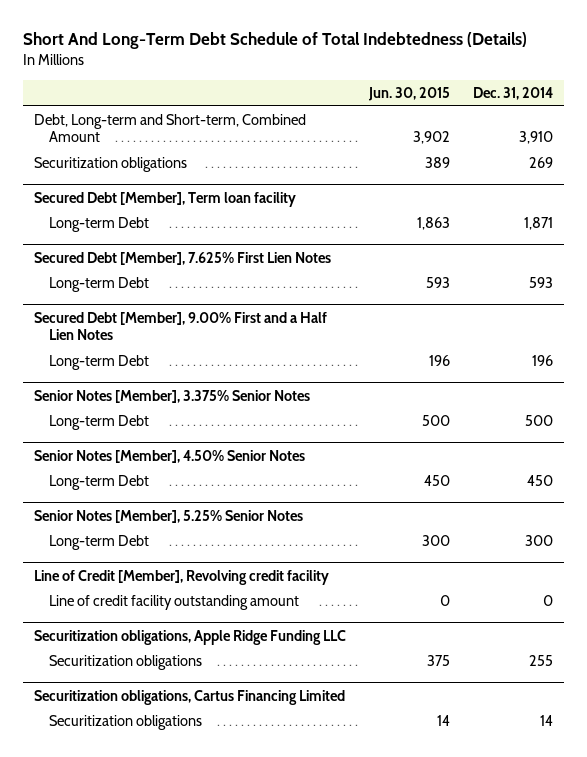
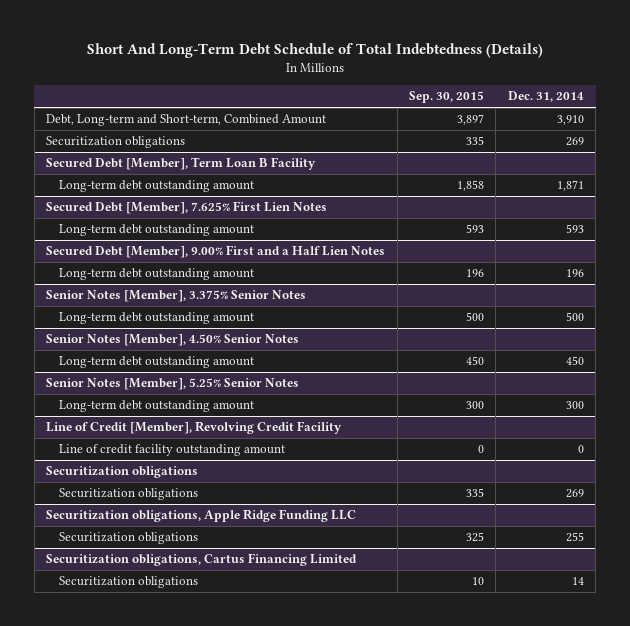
[367,86,450,101] Jun. 30, 2015 -> none
none -> [408,91,484,104] Sep. 30, 2015
[34,191,297,207] Secured Debt [Member], Term loan facility -> [46,157,317,171] Secured Debt [Member], Term Loan B Facility
[49,216,150,232] Long-term Debt -> [58,180,254,193] Long-term debt outstanding amount
[49,276,150,292] Long-term Debt -> [58,224,254,237] Long-term debt outstanding amount
[49,354,150,370] Long-term Debt -> [58,268,254,281] Long-term debt outstanding amount
[49,414,150,430] Long-term Debt -> [58,312,254,325] Long-term debt outstanding amount
[49,474,150,490] Long-term Debt -> [58,356,254,369] Long-term debt outstanding amount
[49,534,150,550] Long-term Debt -> [58,400,254,413] Long-term debt outstanding amount
[34,569,330,585] Line of Credit [Member], Revolving credit facility -> [46,421,343,435] Line of Credit [Member], Revolving Credit Facility
none -> [46,466,199,479] Securitization obligations
none -> [58,488,198,501] Securitization obligations

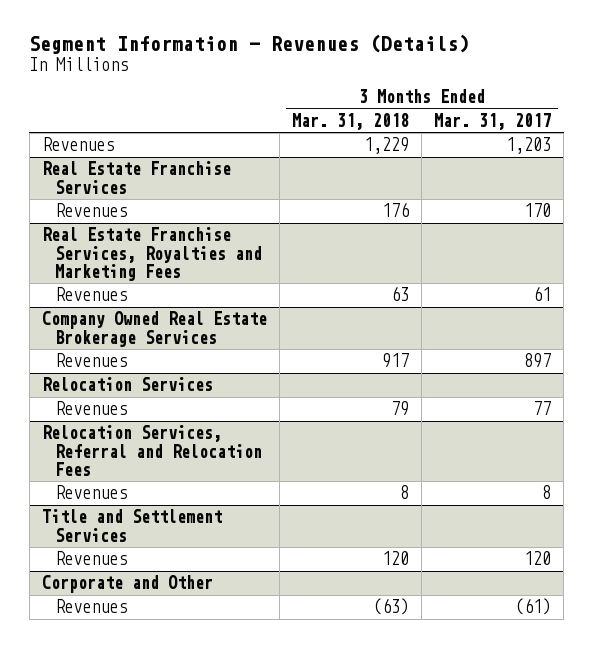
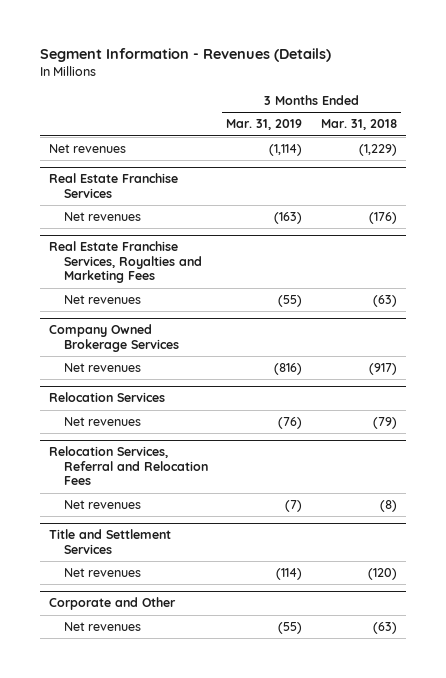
[434,113,552,131] Mar. 31, 2017 -> none
none -> [226,119,303,131] Mar. 31, 2019
[41,137,114,152] Revenues -> [49,144,127,154] Net revenues
[364,137,410,155] 1,229 -> [358,144,397,157] (1,229)
[55,203,128,218] Revenues -> [64,212,142,222] Net revenues
[382,202,410,218] 176 -> [368,212,397,225] (176)
[55,287,128,302] Revenues -> [64,295,142,305] Net revenues
[391,286,410,302] 63 -> [372,295,397,308] (63)
[41,311,267,347] Company Owned Real Estate Brokerage Services -> [49,324,180,352] Company Owned Brokerage Services
[55,353,128,368] Revenues -> [64,363,142,373] Net revenues
[382,353,410,369] 917 -> [368,363,397,376] (917)
[55,401,128,416] Revenues -> [64,417,142,427] Net revenues
[391,401,410,417] 79 -> [372,417,397,430] (79)
[55,485,128,500] Revenues -> [64,500,142,510] Net revenues
[400,485,410,500] 8 -> [379,500,397,513] (8)
[55,551,128,566] Revenues -> [64,568,142,578] Net revenues
[382,551,410,566] 120 -> [367,568,397,581] (120)
[55,599,128,614] Revenues -> [64,622,142,632] Net revenues

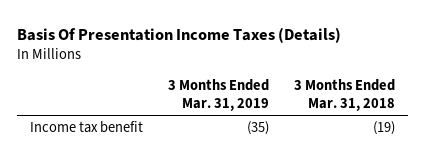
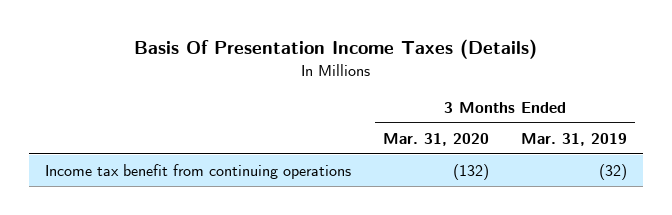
[294,79,396,112] 3 Months Ended Mar. 31, 2018 -> none
none -> [383,132,490,146] Mar. 31, 2020
[29,121,143,134] Income tax benefit -> [45,164,352,180] Income tax benefit from continuing operations
[247,121,270,136] (35) -> [599,164,628,181] (32)

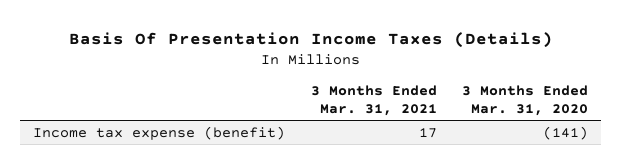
[521,132,628,146] Mar. 31, 2019 -> none
none -> [310,85,437,117] 3 Months Ended Mar. 31, 2021
[45,164,352,180] Income tax benefit from continuing operations -> [33,126,286,141] Income tax expense (benefit)
[453,164,490,181] (132) -> [542,126,588,141] (141)

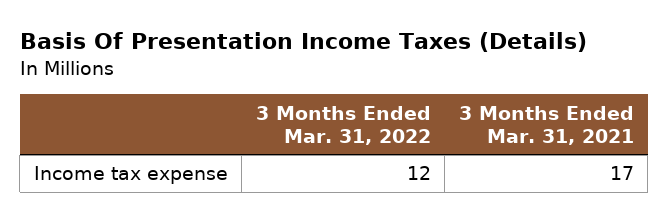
[461,85,588,117] 3 Months Ended Mar. 31, 2020 -> none
none -> [255,105,431,145] 3 Months Ended Mar. 31, 2022
[33,126,286,141] Income tax expense (benefit) -> [33,166,228,185] Income tax expense

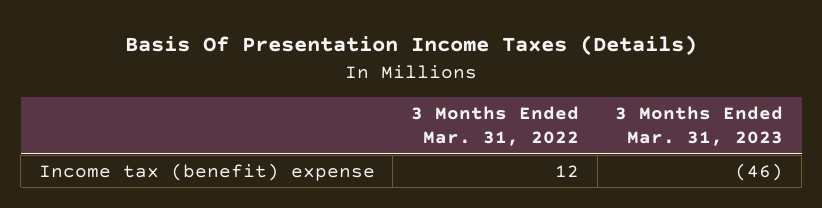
[458,105,634,145] 3 Months Ended Mar. 31, 2021 -> none
none -> [615,106,784,147] 3 Months Ended Mar. 31, 2023
[33,166,228,185] Income tax expense -> [38,163,375,182] Income tax (benefit) expense

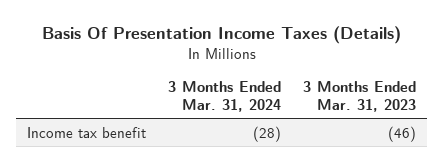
[411,106,580,147] 3 Months Ended Mar. 31, 2022 -> none
none -> [168,80,282,112] 3 Months Ended Mar. 31, 2024
[38,163,375,182] Income tax (benefit) expense -> [27,126,147,138] Income tax benefit

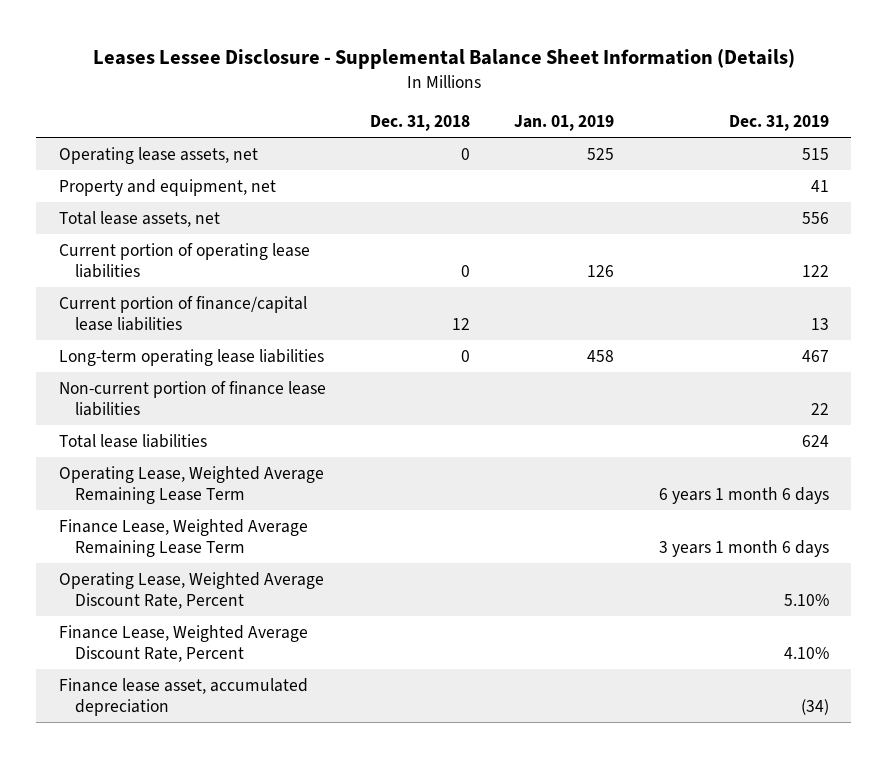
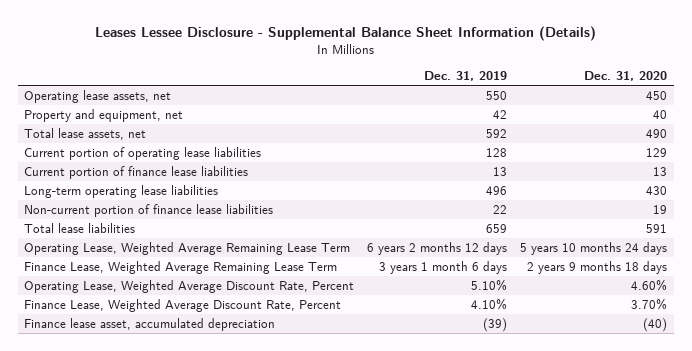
[369,115,470,132] Dec. 31, 2018 -> none
[514,115,615,132] Jan. 01, 2019 -> none
none -> [584,70,668,81] Dec. 31, 2020
[801,147,829,160] 515 -> [486,90,508,100] 550
[810,179,829,192] 41 -> [493,109,508,119] 42
[801,211,829,224] 556 -> [486,128,508,138] 592
[801,264,829,277] 122 -> [486,147,508,157] 128
[58,295,307,331] Current portion of finance/capital lease liabilities -> [24,165,249,179] Current portion of finance lease liabilities
[801,349,829,362] 467 -> [486,185,508,195] 496
[801,434,829,447] 624 -> [486,223,508,233] 659
[658,486,829,504] 6 years 1 month 6 days -> [367,241,508,255] 6 years 2 months 12 days
[800,698,829,715] (34) -> [483,317,508,332] (39)

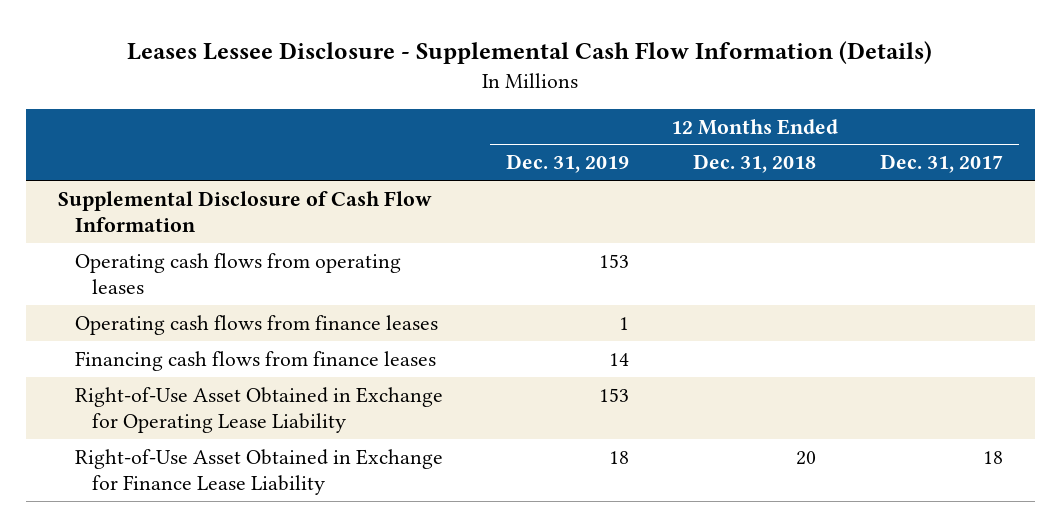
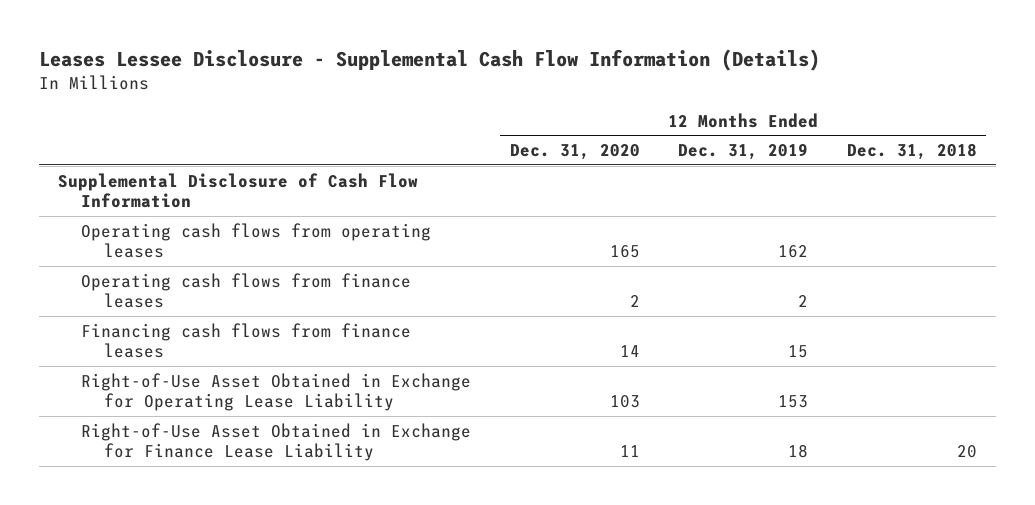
[879,154,1003,174] Dec. 31, 2017 -> none
none -> [509,144,640,161] Dec. 31, 2020
[599,253,630,268] 153 -> [778,245,809,259] 162
[619,316,630,330] 1 -> [798,295,809,308] 2
[609,352,630,366] 14 -> [788,345,809,359] 15

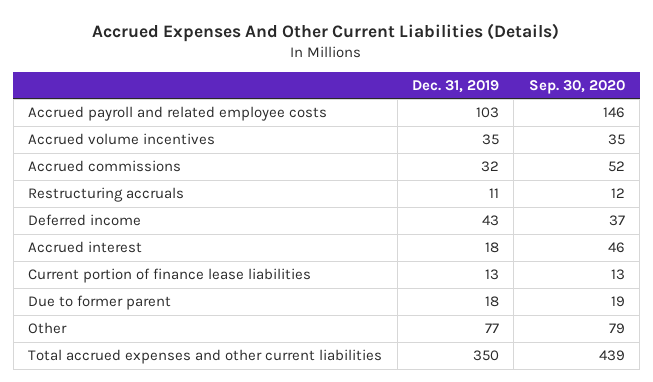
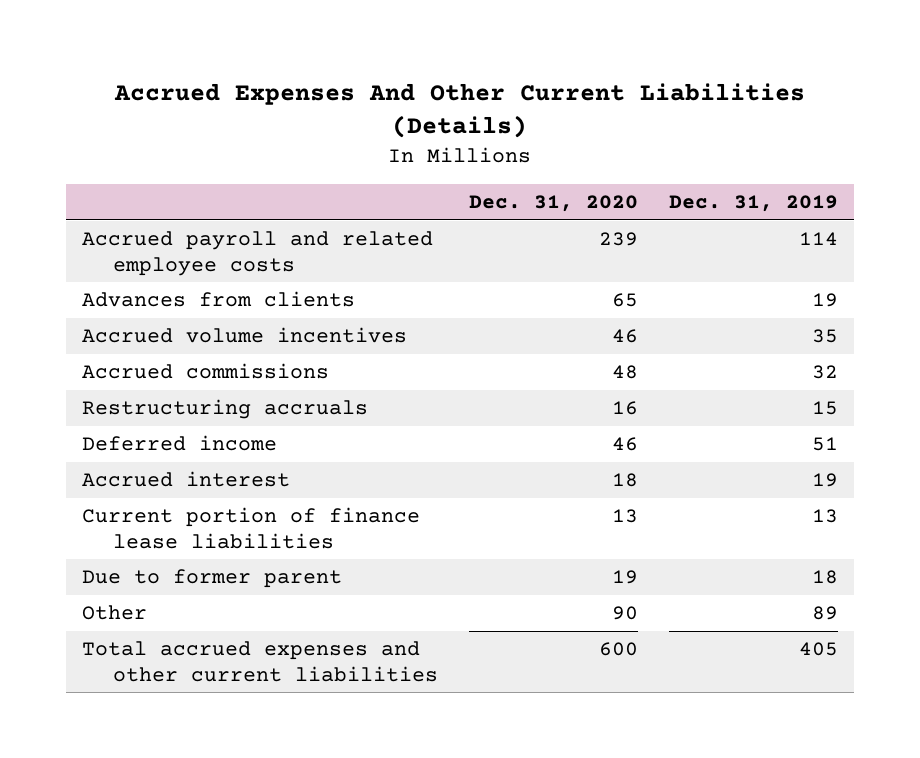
[528,79,625,94] Sep. 30, 2020 -> none
none -> [469,195,639,213] Dec. 31, 2020
[475,107,499,119] 103 -> [799,232,839,246] 114
none -> [81,291,355,308] Advances from clients
[488,188,499,199] 11 -> [812,401,839,416] 15
[481,215,499,227] 43 -> [812,437,839,452] 51
[484,242,499,254] 18 -> [812,473,839,488] 19
[484,323,499,334] 77 -> [812,606,839,621] 89
[472,350,499,362] 350 -> [799,642,839,657] 405

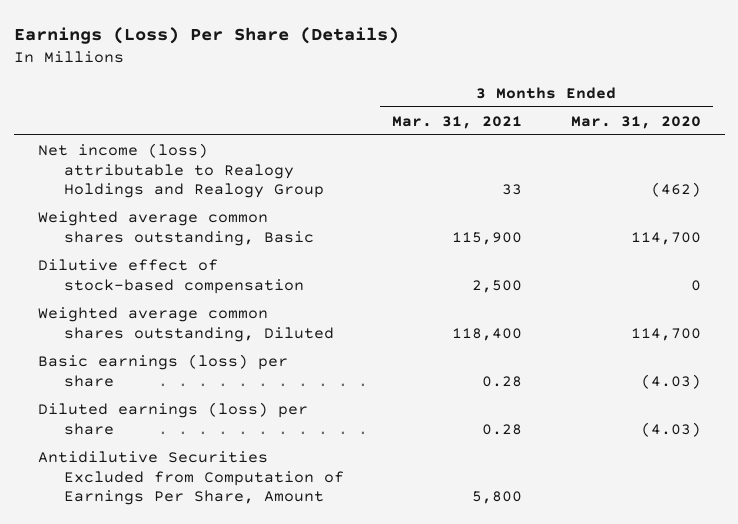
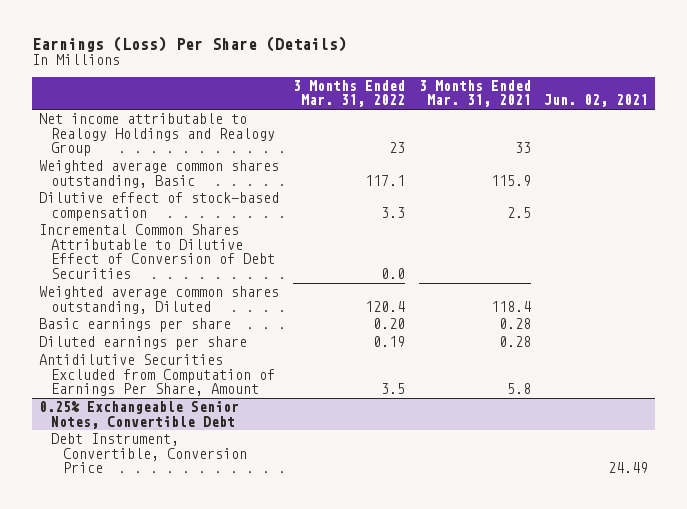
[570,115,701,129] Mar. 31, 2020 -> none
none -> [292,79,405,108] 3 Months Ended Mar. 31, 2022
none -> [544,94,649,108] Jun. 02, 2021
[37,142,325,199] Net income (loss) attributable to Realogy Holdings and Realogy Group -> [38,113,275,157] Net income attributable to Realogy Holdings and Realogy Group
[452,231,523,245] 115,900 -> [490,174,531,186] 115.9
[472,279,523,293] 2,500 -> [506,206,531,218] 2.5
none -> [38,224,275,280] Incremental Common Shares Attributable to Dilutive Effect of Conversion of Debt Securities
[452,327,523,341] 118,400 -> [490,300,531,312] 118.4
[37,353,288,387] Basic earnings (loss) per share -> [38,318,231,333] Basic earnings per share
[37,401,308,435] Diluted earnings (loss) per share -> [38,336,247,351] Diluted earnings per share
[472,491,523,505] 5,800 -> [506,383,531,395] 5.8
none -> [38,401,239,429] 0.25% Exchangeable Senior Notes, Convertible Debt
none -> [50,433,247,474] Debt Instrument, Convertible, Conversion Price

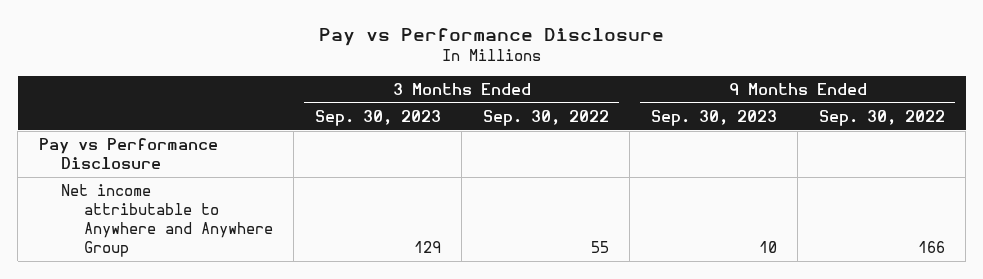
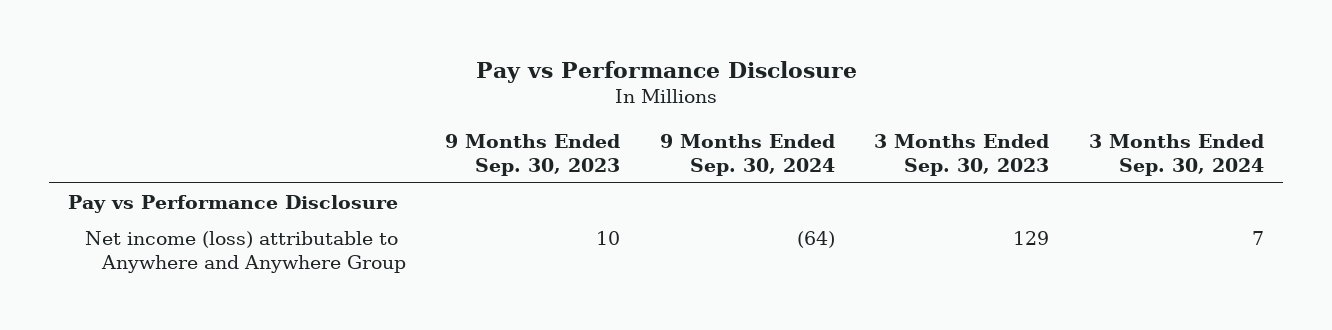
[482,109,609,126] Sep. 30, 2022 -> none
[818,109,945,126] Sep. 30, 2022 -> none
none -> [659,133,835,176] 9 Months Ended Sep. 30, 2024
none -> [1088,133,1264,176] 3 Months Ended Sep. 30, 2024
[61,183,273,258] Net income attributable to Anywhere and Anywhere Group -> [85,231,406,274] Net income (loss) attributable to Anywhere and Anywhere Group

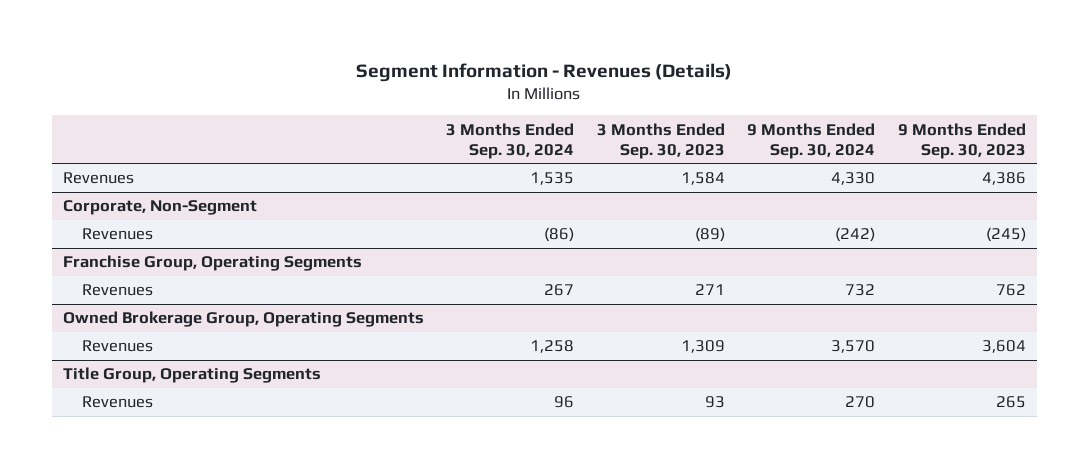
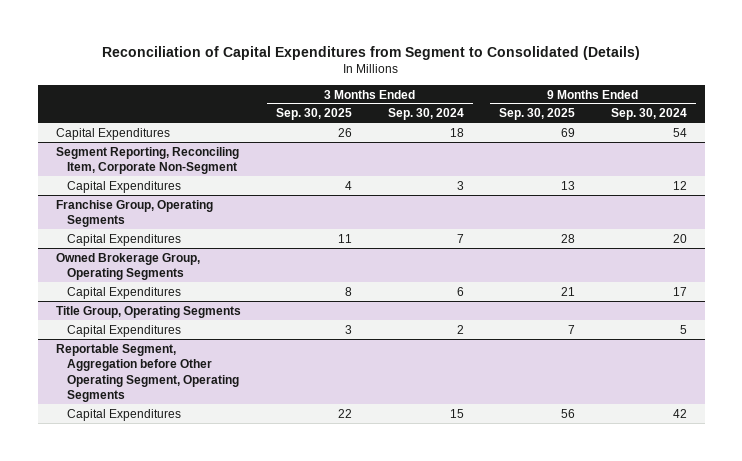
[356,63,733,83] Segment Information - Revenues (Details) -> [102,45,641,60] Reconciliation of Capital Expenditures from Segment to Consolidated (Details)
[596,122,725,159] 3 Months Ended Sep. 30, 2023 -> none
[897,122,1026,159] 9 Months Ended Sep. 30, 2023 -> none
none -> [276,108,353,121] Sep. 30, 2025
none -> [499,108,576,121] Sep. 30, 2025
[62,172,134,185] Revenues -> none
[82,228,154,241] Revenues -> none
none -> [55,127,170,140] Capital Expenditures
[62,200,257,216] Corporate, Non-Segment -> [55,146,239,175] Segment Reporting, Reconciling Item, Corporate Non-Segment
none -> [67,180,182,193] Capital Expenditures
[82,284,154,297] Revenues -> none
none -> [67,233,182,246] Capital Expenditures
[82,340,154,353] Revenues -> none
none -> [67,286,182,299] Capital Expenditures
[82,396,154,409] Revenues -> none
none -> [67,324,182,337] Capital Expenditures
none -> [55,343,240,403] Reportable Segment, Aggregation before Other Operating Segment, Operating Segments
none -> [67,408,182,421] Capital Expenditures

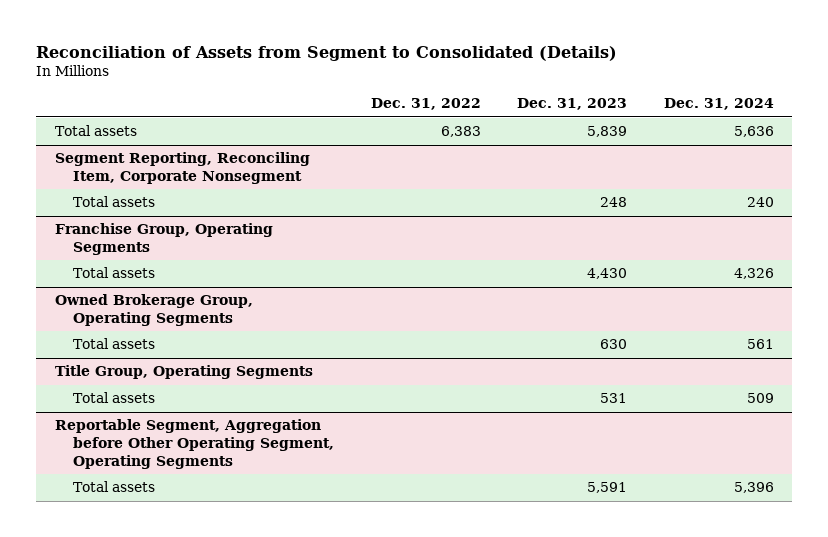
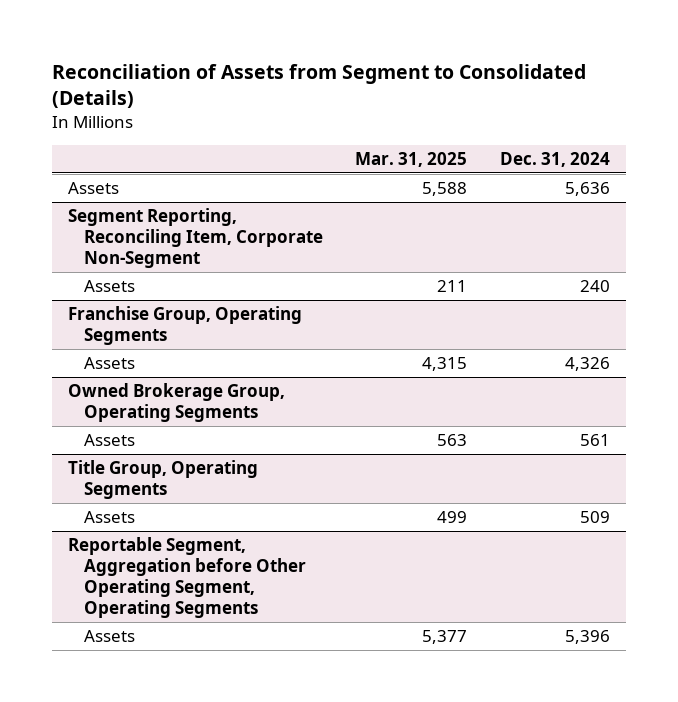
[370,98,481,111] Dec. 31, 2022 -> none
[517,98,628,111] Dec. 31, 2023 -> none
none -> [355,152,468,168] Mar. 31, 2025
[54,125,137,137] Total assets -> [68,181,120,194] Assets
[54,152,310,184] Segment Reporting, Reconciling Item, Corporate Nonsegment -> [68,207,323,268] Segment Reporting, Reconciling Item, Corporate Non-Segment
[73,196,156,208] Total assets -> [83,279,135,292] Assets
[73,267,156,279] Total assets -> [83,356,135,369] Assets
[73,338,156,350] Total assets -> [83,433,135,446] Assets
[73,392,156,404] Total assets -> [83,510,135,523] Assets
[73,481,156,493] Total assets -> [83,629,135,642] Assets

